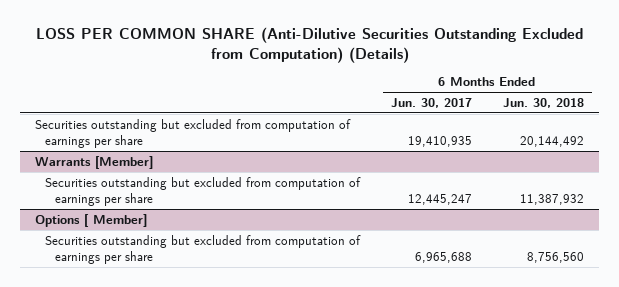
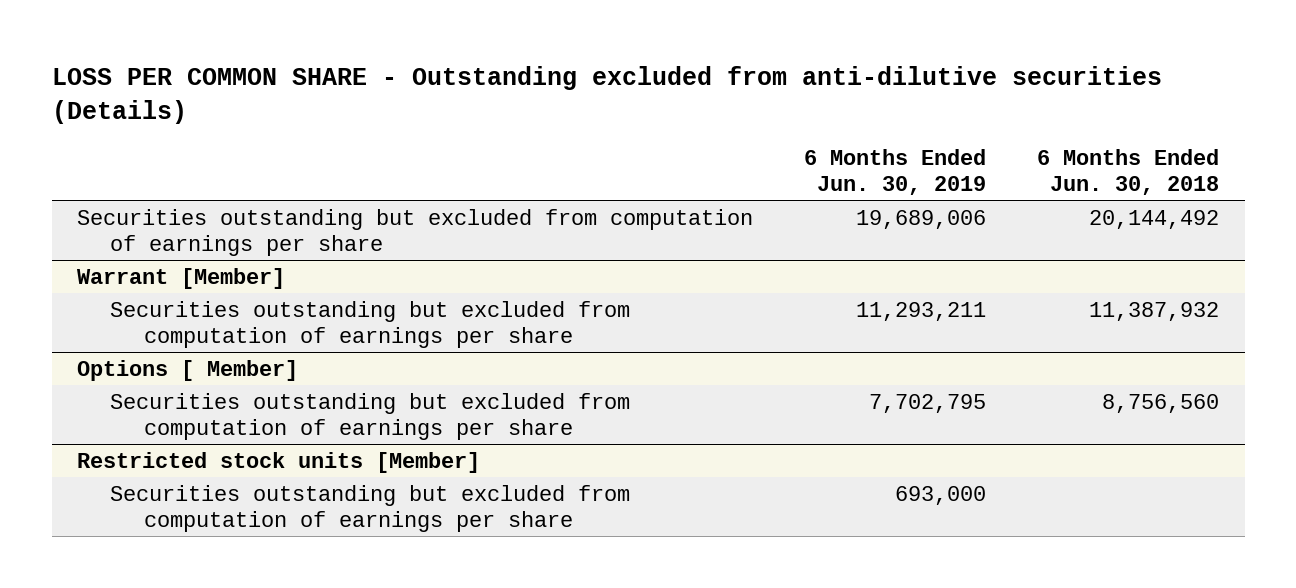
[35,27,583,64] LOSS PER COMMON SHARE (Anti-Dilutive Securities Outstanding Excluded from Computation) (Details) -> [51,66,1162,125] LOSS PER COMMON SHARE - Outstanding excluded from anti-dilutive securities (Details)
[390,98,472,109] Jun. 30, 2017 -> none
none -> [804,148,987,195] 6 Months Ended Jun. 30, 2019
[35,155,154,169] Warrants [Member] -> [77,267,286,289] Warrant [Member]
none -> [77,451,481,473] Restricted stock units [Member]
none -> [110,484,631,532] Securities outstanding but excluded from computation of earnings per share

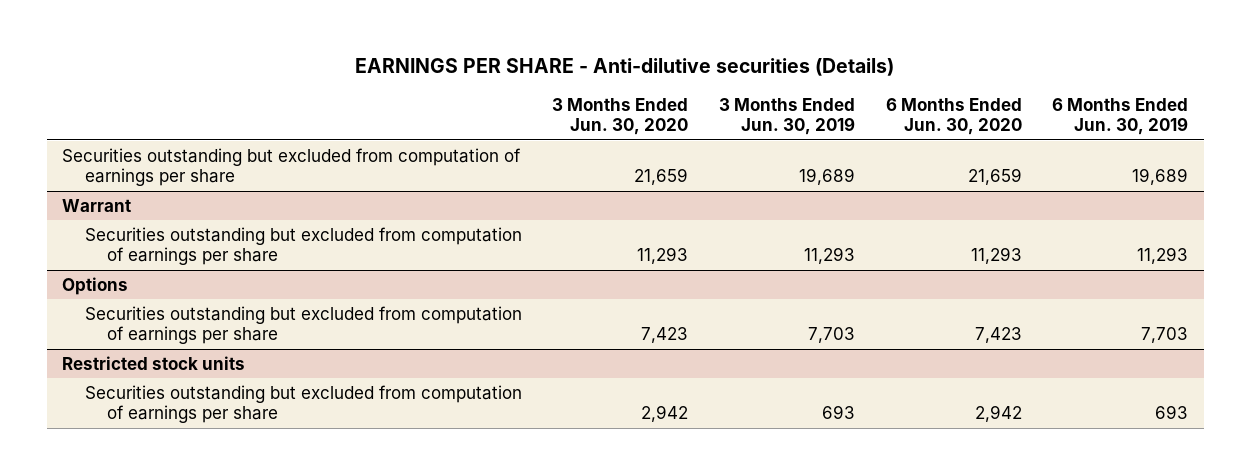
[51,66,1162,125] LOSS PER COMMON SHARE - Outstanding excluded from anti-dilutive securities (Details) -> [355,57,895,76] EARNINGS PER SHARE - Anti-dilutive securities (Details)
[1037,148,1220,195] 6 Months Ended Jun. 30, 2018 -> none
none -> [552,97,689,136] 3 Months Ended Jun. 30, 2020
none -> [718,97,855,136] 3 Months Ended Jun. 30, 2019
none -> [885,97,1022,136] 6 Months Ended Jun. 30, 2020
[856,209,987,229] 19,689,006 -> [1132,168,1189,186] 19,689
[77,267,286,289] Warrant [Member] -> [62,198,132,212] Warrant
[856,301,987,321] 11,293,211 -> [1137,247,1189,265] 11,293
[77,359,299,381] Options [ Member] -> [62,276,129,295] Options
[869,393,987,413] 7,702,795 -> [1141,327,1189,344] 7,703
[77,451,481,473] Restricted stock units [Member] -> [62,355,246,370] Restricted stock units
[895,485,987,505] 693,000 -> [1155,405,1189,420] 693

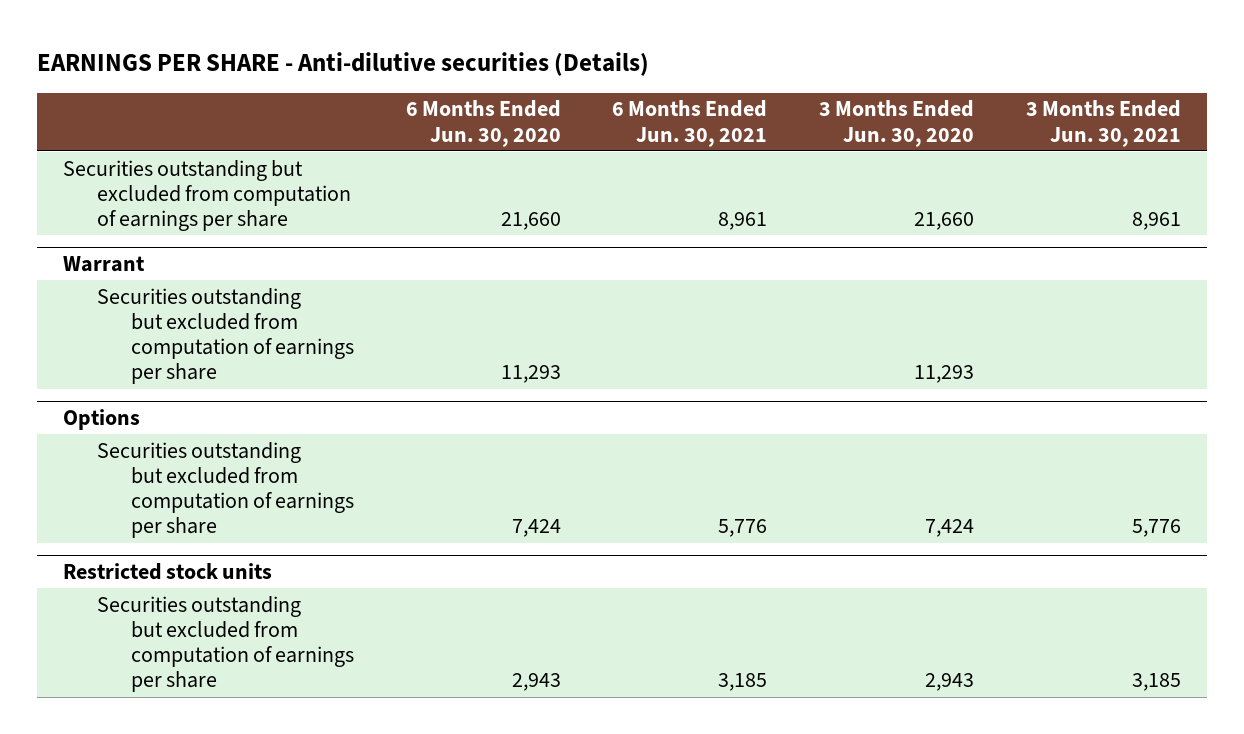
[718,97,855,136] 3 Months Ended Jun. 30, 2019 -> none
[1052,97,1189,136] 6 Months Ended Jun. 30, 2019 -> none
none -> [612,100,768,147] 6 Months Ended Jun. 30, 2021
none -> [1025,100,1181,147] 3 Months Ended Jun. 30, 2021
[634,168,689,186] 21,659 -> [914,212,975,231] 21,660
[967,168,1022,186] 21,659 -> [500,212,561,231] 21,660
[641,327,689,344] 7,423 -> [925,519,975,538] 7,424
[974,327,1022,344] 7,423 -> [511,519,561,538] 7,424
[641,405,689,423] 2,942 -> [925,673,975,692] 2,943
[974,405,1022,423] 2,942 -> [511,673,561,692] 2,943

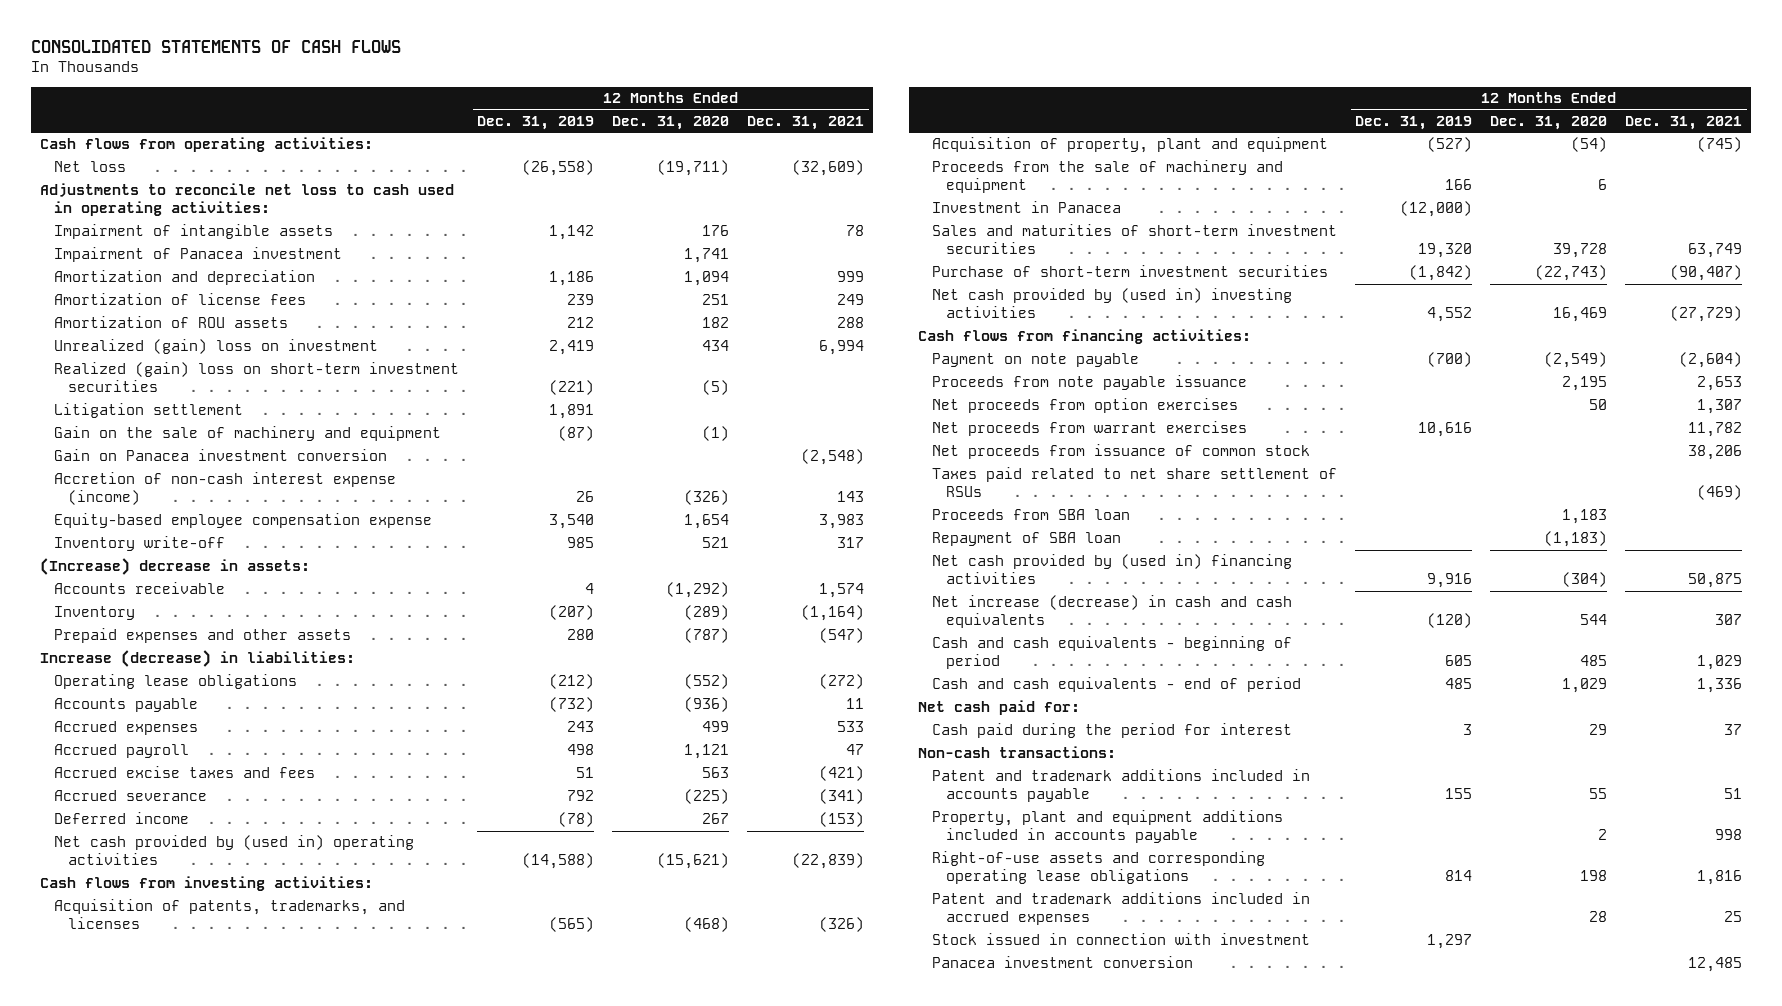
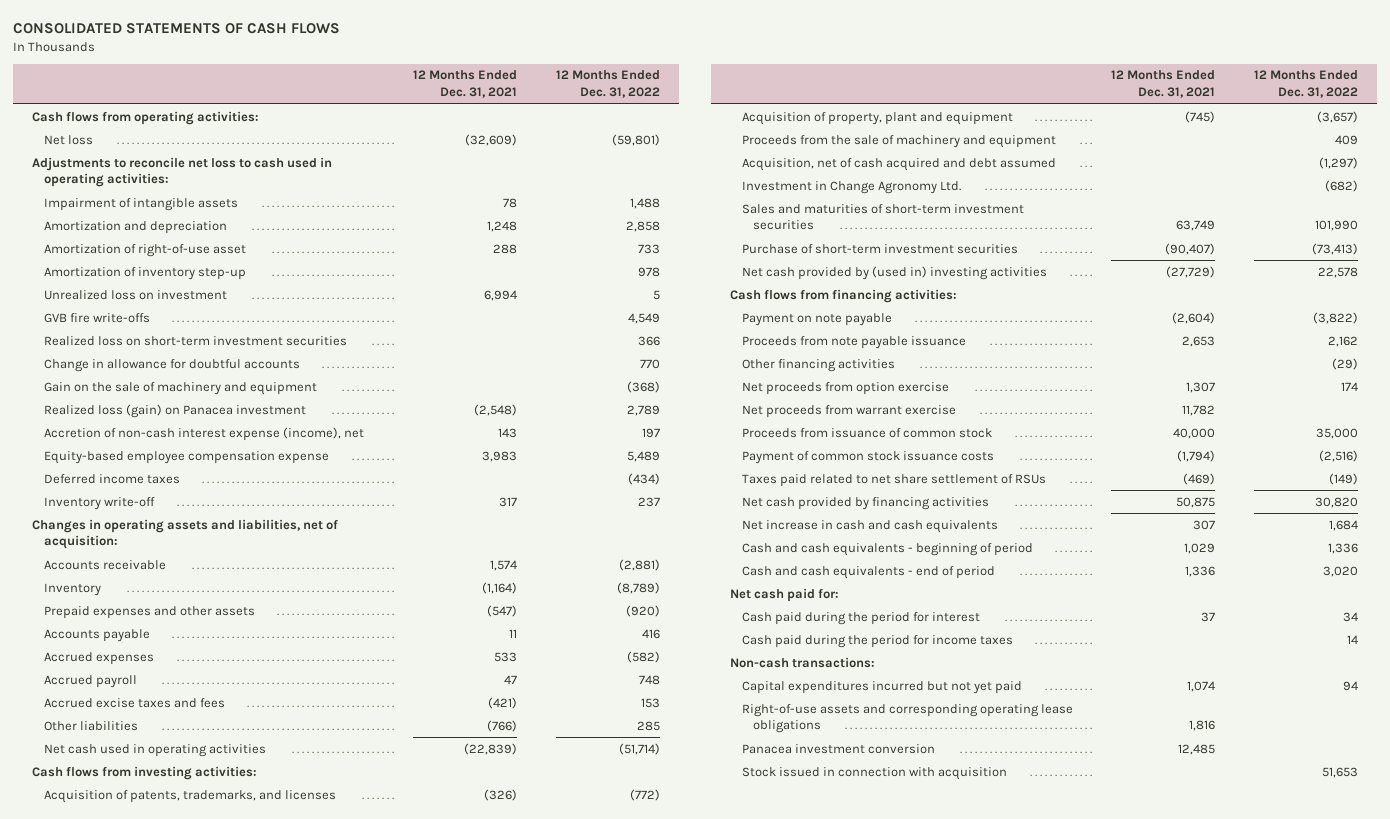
[477,115,595,130] Dec. 31, 2019 -> none
[612,115,730,130] Dec. 31, 2020 -> none
none -> [555,70,660,99] 12 Months Ended Dec. 31, 2022
[53,247,342,263] Impairment of Panacea investment -> none
[53,293,306,306] Amortization of license fees -> none
[53,403,243,419] Litigation settlement -> none
[837,271,865,283] 999 -> [487,220,518,232] 1,248
[53,316,288,329] Amortization of ROU assets -> [43,243,246,257] Amortization of right-of-use asset
none -> [43,266,246,280] Amortization of inventory step-up
[53,339,378,355] Unrealized (gain) loss on investment -> [43,289,227,300] Unrealized loss on investment
none -> [43,312,150,323] GVB fire write-offs
[53,362,459,393] Realized (gain) loss on short-term investment securities -> [43,335,347,346] Realized loss on short-term investment securities
none -> [43,358,300,372] Change in allowance for doubtful accounts
[53,449,387,462] Gain on Panacea investment conversion -> [43,403,306,418] Realized loss (gain) on Panacea investment
[53,472,396,506] Accretion of non-cash interest expense (income) -> [43,426,364,441] Accretion of non-cash interest expense (income), net
none -> [43,473,180,484] Deferred income taxes
[39,558,310,576] (Increase) decrease in assets: -> none
none -> [32,518,339,550] Changes in operating assets and liabilities, net of acquisition:
[39,650,355,668] Increase (decrease) in liabilities: -> none
[53,674,297,690] Operating lease obligations -> none
[53,790,207,802] Accrued severance -> none
[53,812,189,825] Deferred income -> none
none -> [43,720,138,731] Other liabilities
[53,835,414,866] Net cash provided by (used in) operating activities -> [43,743,266,757] Net cash used in operating activities
none -> [741,157,1056,171] Acquisition, net of cash acquired and debt assumed
[932,201,1122,214] Investment in Panacea -> [741,180,961,194] Investment in Change Agronomy Ltd.
none -> [741,358,895,372] Other financing activities
[932,398,1239,414] Net proceeds from option exercises -> [741,381,949,395] Net proceeds from option exercise
[932,421,1248,437] Net proceeds from warrant exercises -> [741,404,956,418] Net proceeds from warrant exercise
[932,444,1311,460] Net proceeds from issuance of common stock -> [741,427,992,438] Proceeds from issuance of common stock
[1688,445,1743,461] 38,206 -> [1173,427,1216,439] 40,000
none -> [741,450,994,464] Payment of common stock issuance costs
[932,509,1131,521] Proceeds from SBA loan -> none
[932,532,1122,547] Repayment of SBA loan -> none
[932,554,1293,585] Net cash provided by (used in) financing activities -> [741,496,989,510] Net cash provided by financing activities
[932,595,1293,629] Net increase (decrease) in cash and cash equivalents -> [741,519,998,533] Net increase in cash and cash equivalents
none -> [741,634,1013,648] Cash paid during the period for income taxes
[932,769,1311,803] Patent and trademark additions included in accounts payable -> none
[932,810,1284,844] Property, plant and equipment additions included in accounts payable -> none
none -> [741,680,1022,694] Capital expenditures incurred but not yet paid
[932,892,1311,926] Patent and trademark additions included in accrued expenses -> none
[932,933,1311,946] Stock issued in connection with investment -> none
none -> [741,766,1007,780] Stock issued in connection with acquisition

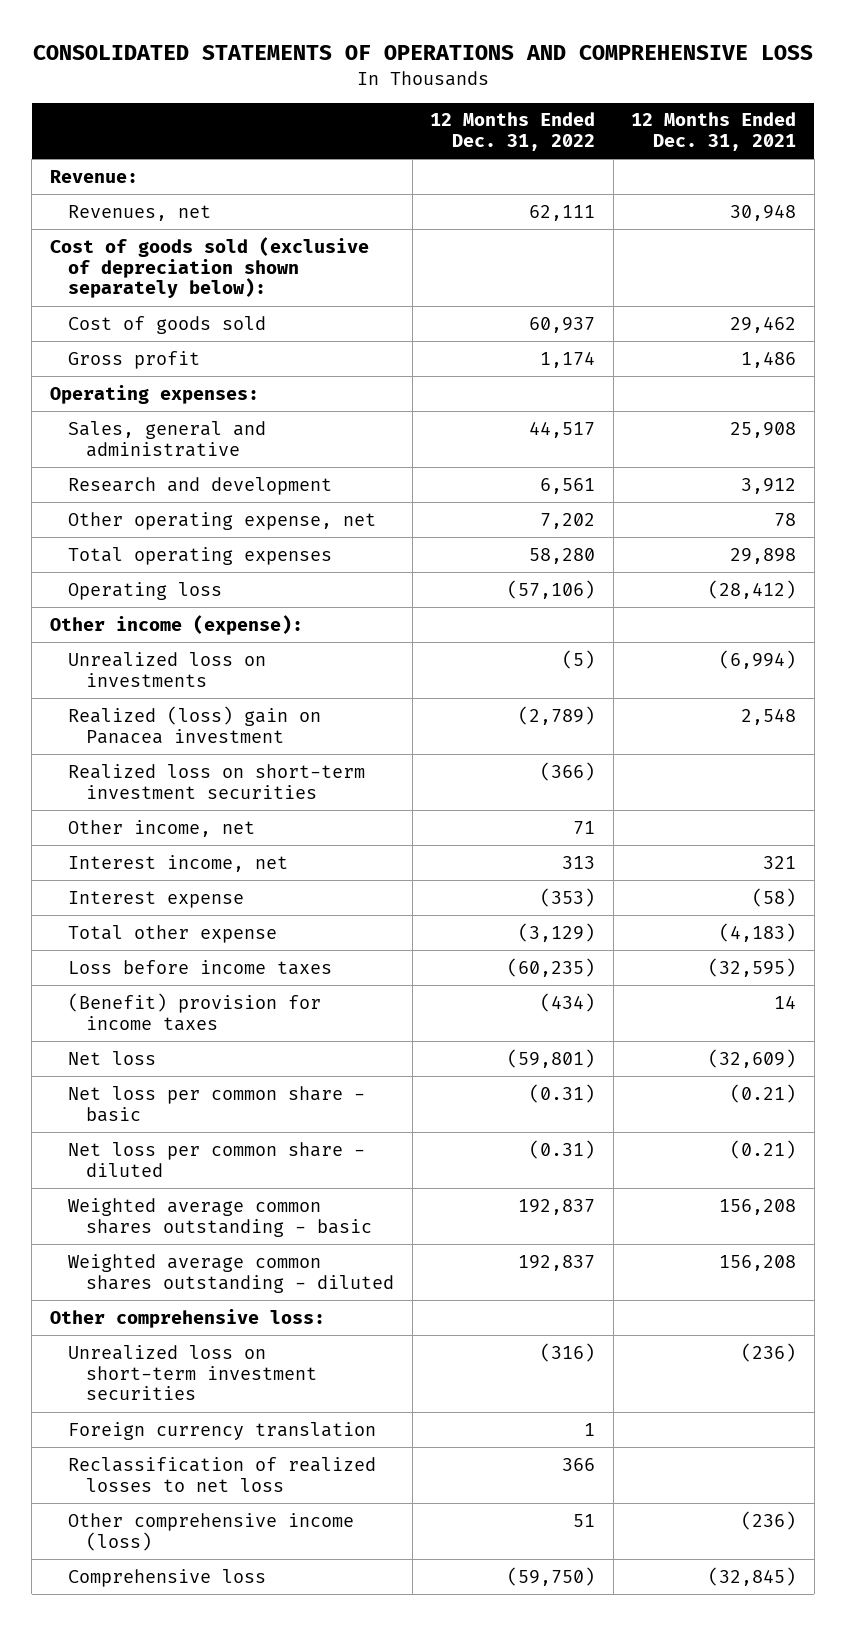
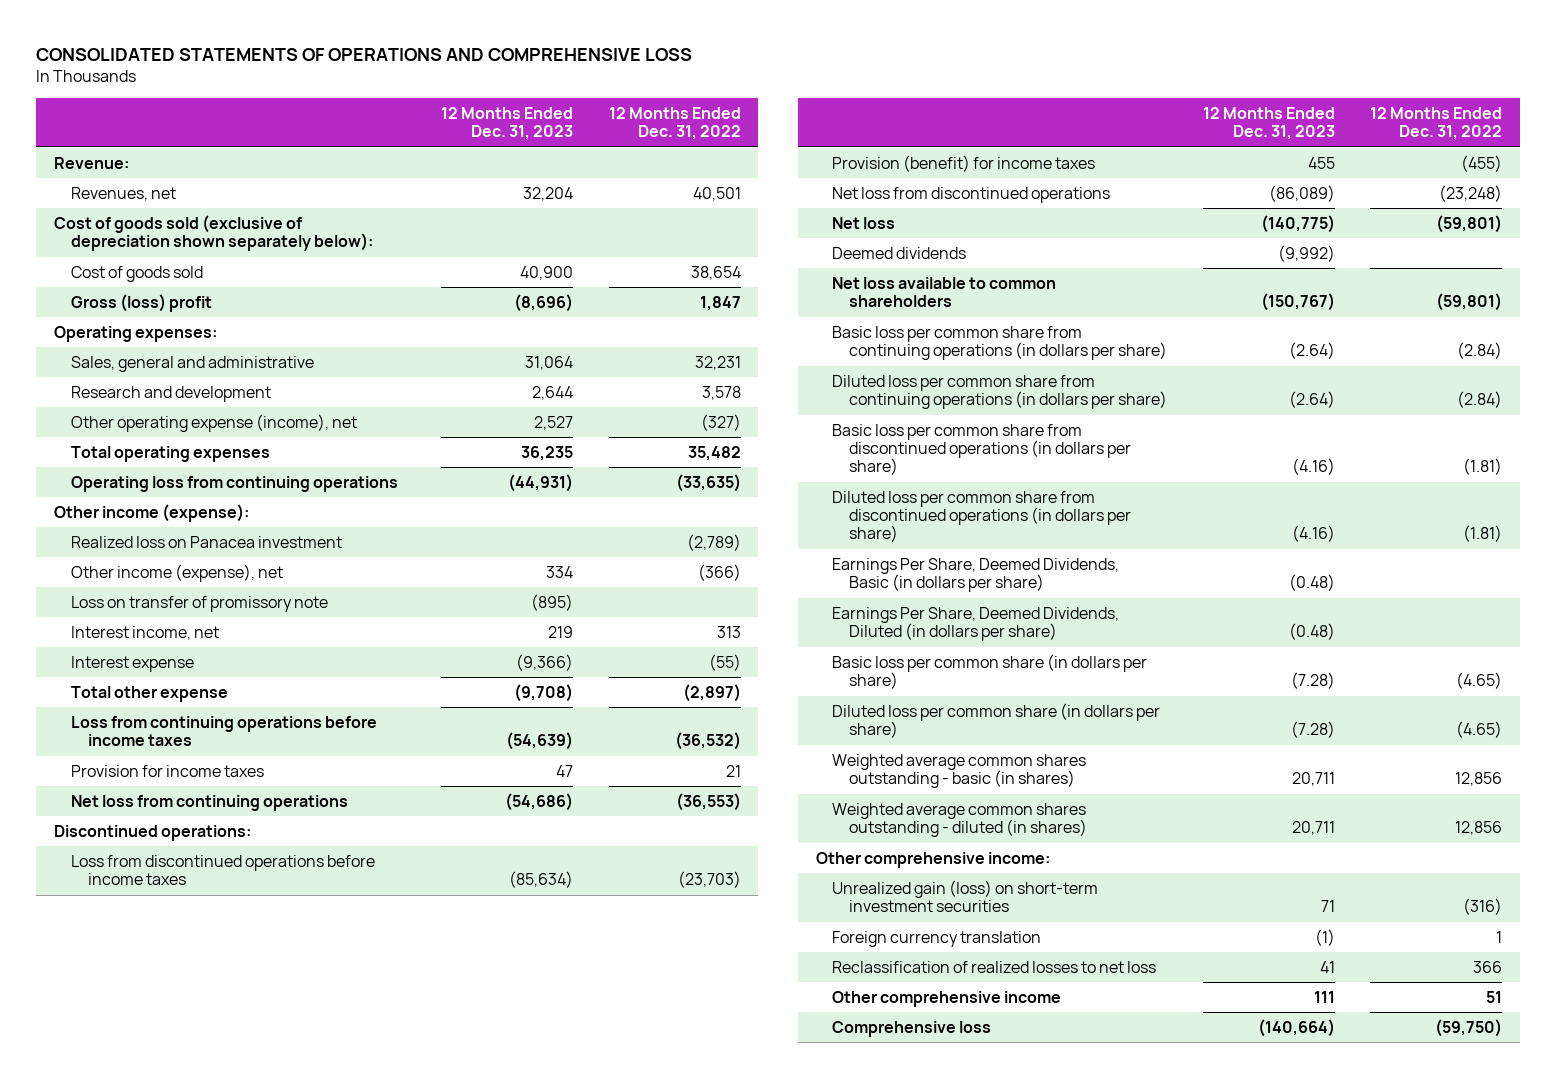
[631,112,797,152] 12 Months Ended Dec. 31, 2021 -> none
none -> [441,107,574,141] 12 Months Ended Dec. 31, 2023
[529,204,596,221] 62,111 -> [692,186,741,201] 40,501
[529,316,596,333] 60,937 -> [690,265,741,280] 38,654
[68,350,201,369] Gross profit -> [70,293,212,312] Gross (loss) profit
[540,351,596,368] 1,174 -> [699,295,741,311] 1,847
[529,421,596,438] 44,517 -> [694,355,741,370] 32,231
[540,477,596,494] 6,561 -> [701,385,741,400] 3,578
[68,511,377,530] Other operating expense, net -> [70,413,357,432] Other operating expense (income), net
[540,512,596,529] 7,202 -> [700,413,741,431] (327)
[529,547,596,564] 58,280 -> [687,445,741,461] 35,482
[68,581,223,600] Operating loss -> [70,475,398,492] Operating loss from continuing operations
[507,579,596,599] (57,106) -> [675,473,741,492] (33,635)
[68,651,267,687] Unrealized loss on investments -> none
[68,763,366,799] Realized loss on short-term investment securities -> none
[68,705,322,744] Realized (loss) gain on Panacea investment -> [70,535,342,548] Realized loss on Panacea investment
[68,819,256,837] Other income, net -> [70,563,283,582] Other income (expense), net
[573,820,596,834] 71 -> [697,563,741,581] (366)
none -> [70,595,328,612] Loss on transfer of promissory note
[540,887,596,907] (353) -> [708,653,741,671] (55)
[518,922,596,942] (3,129) -> [682,683,741,702] (2,897)
[68,959,333,975] Loss before income taxes -> [70,715,377,747] Loss from continuing operations before income taxes
[507,957,596,977] (60,235) -> [674,732,741,751] (36,532)
[68,992,322,1031] (Benefit) provision for income taxes -> [70,764,264,777] Provision for income taxes
[540,992,596,1012] (434) -> [725,764,741,777] 21
none -> [70,794,348,811] Net loss from continuing operations
none -> [54,824,252,841] Discontinued operations:
none -> [70,854,375,886] Loss from discontinued operations before income taxes
none -> [832,154,1096,172] Provision (benefit) for income taxes
none -> [832,186,1111,203] Net loss from discontinued operations
none -> [832,246,967,259] Deemed dividends
none -> [832,276,1057,308] Net loss available to common shareholders
none -> [832,325,1168,361] Basic loss per common share from continuing operations (in dollars per share)
none -> [832,374,1168,410] Diluted loss per common share from continuing operations (in dollars per share)
none -> [832,423,1132,476] Basic loss per common share from discontinued operations (in dollars per share)
none -> [832,490,1132,543] Diluted loss per common share from discontinued operations (in dollars per share)
none -> [832,557,1120,593] Earnings Per Share, Deemed Dividends, Basic (in dollars per share)
none -> [832,606,1120,642] Earnings Per Share, Deemed Dividends, Diluted (in dollars per share)
[68,1085,366,1122] Net loss per common share - basic -> [832,653,1148,690] Basic loss per common share (in dollars per share)
[529,1083,596,1103] (0.31) -> [1456,672,1503,690] (4.65)
[68,1141,366,1177] Net loss per common share - diluted -> [832,702,1161,739] Diluted loss per common share (in dollars per share)
[529,1139,596,1159] (0.31) -> [1456,721,1503,739] (4.65)
[68,1197,373,1237] Weighted average common shares outstanding - basic -> [832,753,1087,789] Weighted average common shares outstanding - basic (in shares)
[518,1198,596,1215] 192,837 -> [1455,772,1503,787] 12,856
[68,1253,395,1293] Weighted average common shares outstanding - diluted -> [832,802,1088,838] Weighted average common shares outstanding - diluted (in shares)
[518,1254,596,1271] 192,837 -> [1455,821,1503,836] 12,856
[50,1308,326,1328] Other comprehensive loss: -> [815,851,1050,868] Other comprehensive income:
[68,1344,318,1401] Unrealized loss on short-term investment securities -> [832,879,1099,913] Unrealized gain (loss) on short-term investment securities
[68,1512,355,1551] Other comprehensive income (loss) -> [832,990,1062,1007] Other comprehensive income

